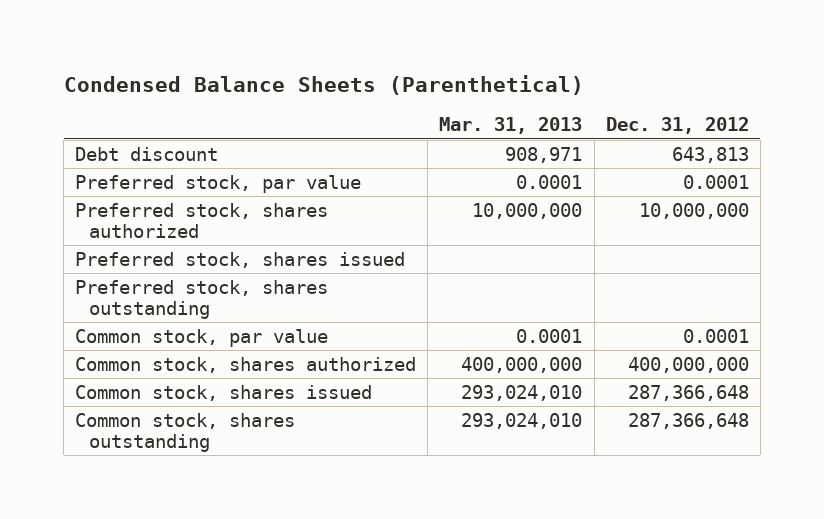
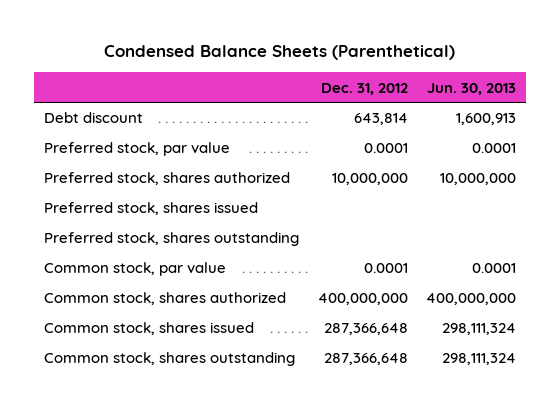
[439,117,583,135] Mar. 31, 2013 -> none
none -> [427,82,517,95] Jun. 30, 2013
[671,146,749,163] 643,813 -> [353,113,408,126] 643,814

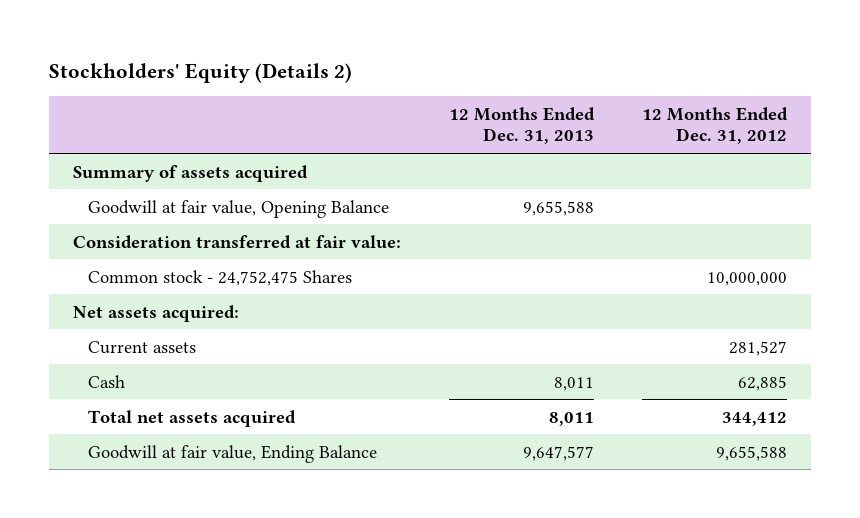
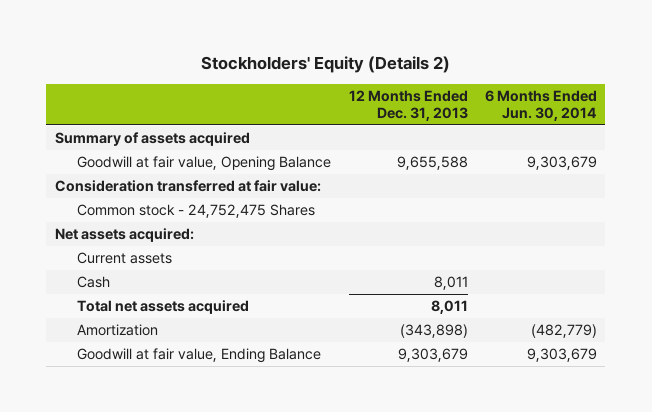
[641,106,788,145] 12 Months Ended Dec. 31, 2012 -> none
none -> [484,89,597,122] 6 Months Ended Jun. 30, 2014
none -> [77,324,159,337] Amortization
[522,445,594,461] 9,647,577 -> [397,348,468,363] 9,303,679

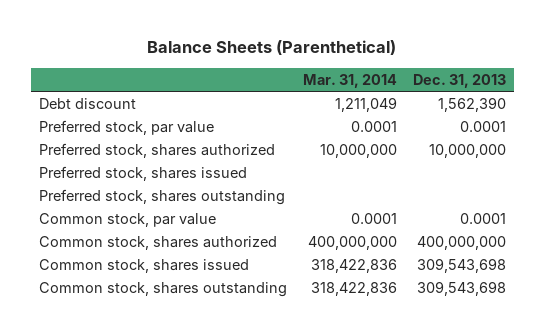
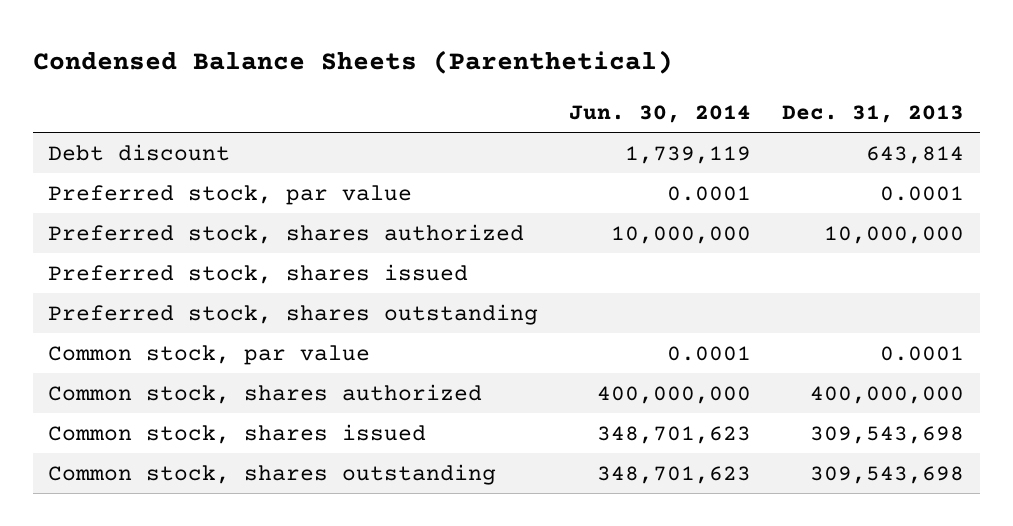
[147,40,397,56] Balance Sheets (Parenthetical) -> [32,49,673,74] Condensed Balance Sheets (Parenthetical)
[302,73,397,88] Mar. 31, 2014 -> none
none -> [569,104,752,123] Jun. 30, 2014
[438,97,507,113] 1,562,390 -> [866,145,965,164] 643,814

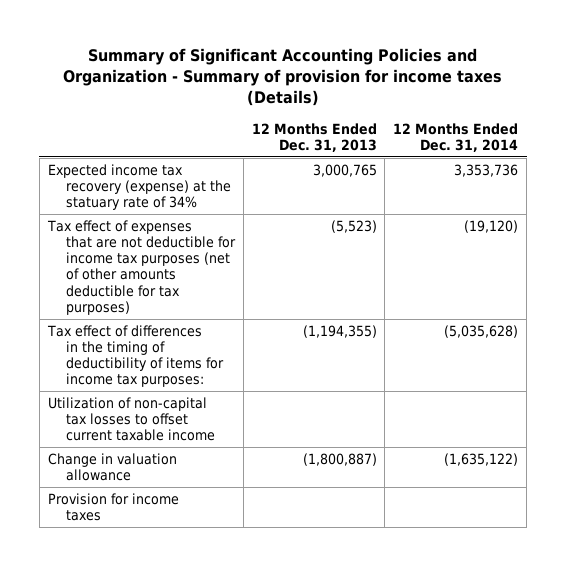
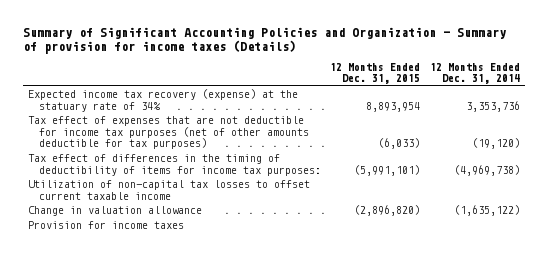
[251,122,377,153] 12 Months Ended Dec. 31, 2013 -> none
none -> [330,62,421,85] 12 Months Ended Dec. 31, 2015
[444,324,519,338] (5,035,628) -> [453,164,520,176] (4,969,738)

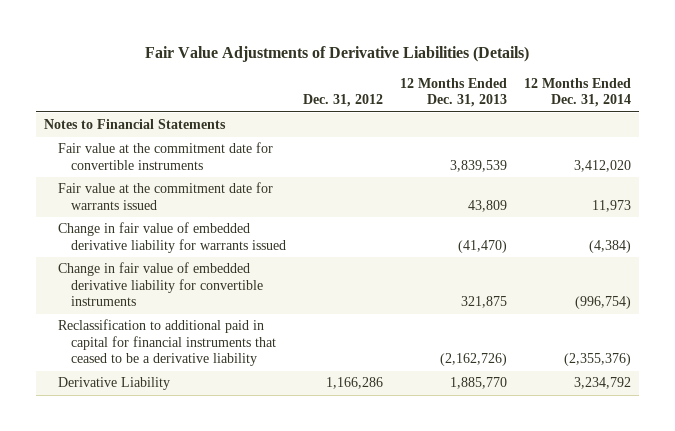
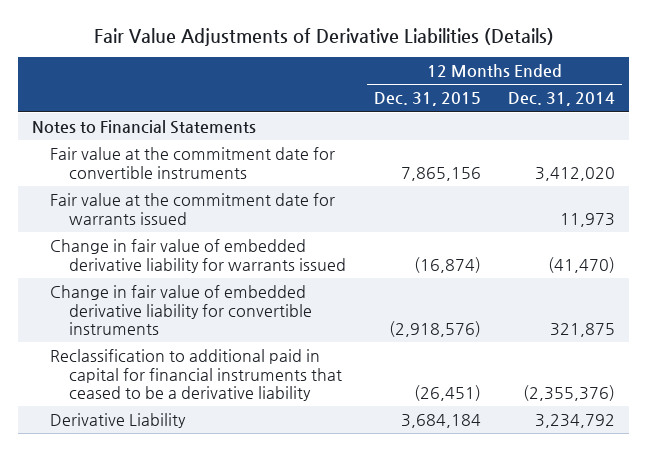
[302,94,383,108] Dec. 31, 2012 -> none
[399,78,507,108] 12 Months Ended Dec. 31, 2013 -> none
none -> [373,92,481,107] Dec. 31, 2015
[588,239,631,253] (4,384) -> [548,256,616,273] (41,470)
[574,296,631,310] (996,754) -> [550,323,616,338] 321,875

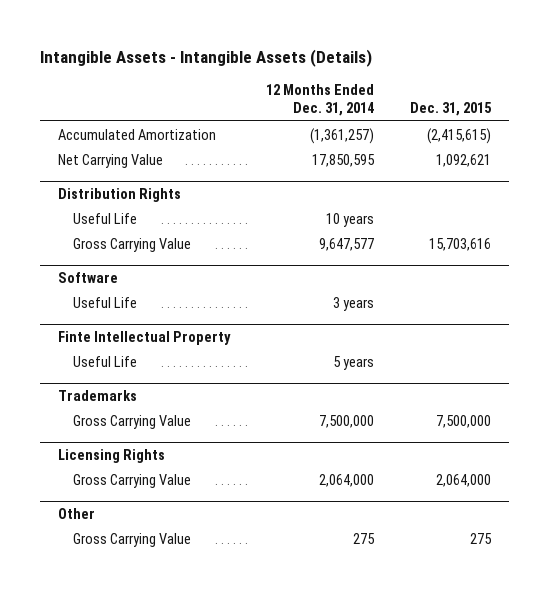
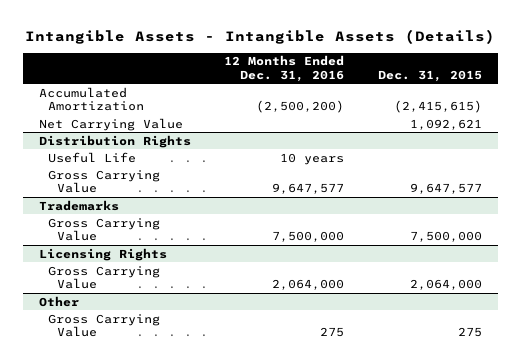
[265,84,374,117] 12 Months Ended Dec. 31, 2014 -> none
none -> [224,55,345,82] 12 Months Ended Dec. 31, 2016
[58,271,119,283] Software -> none
[72,296,137,308] Useful Life -> none
[58,330,232,345] Finte Intellectual Property -> none
[72,355,137,367] Useful Life -> none
[428,237,491,251] 15,703,616 -> [409,183,482,195] 9,647,577

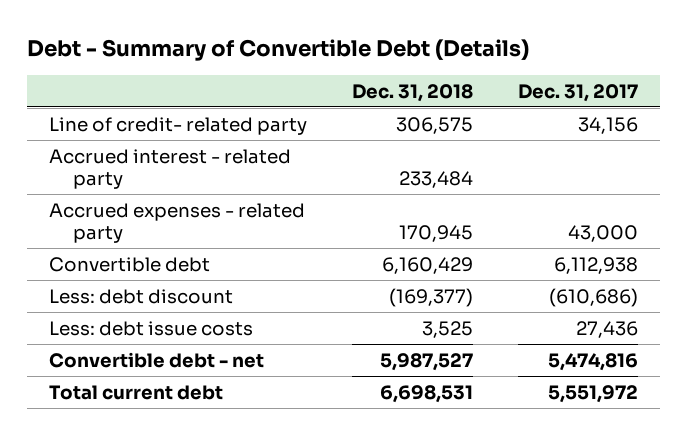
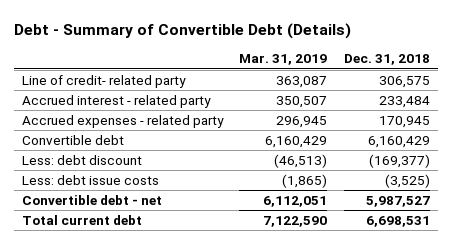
[517,83,638,102] Dec. 31, 2017 -> none
none -> [239,54,328,66] Mar. 31, 2019
[421,320,473,338] 3,525 -> [384,173,430,188] (3,525)

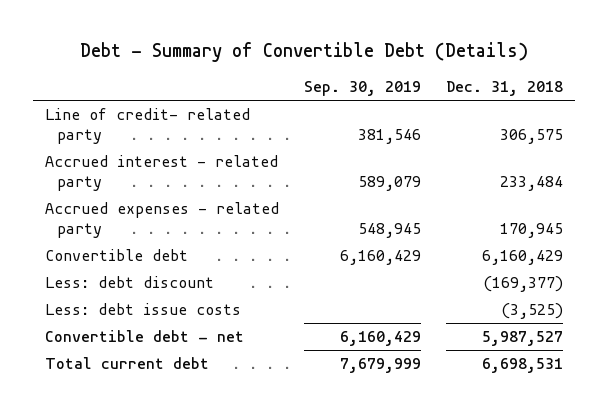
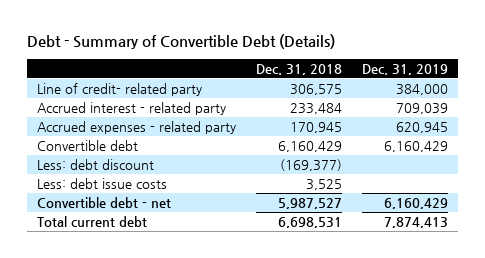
[303,81,421,97] Sep. 30, 2019 -> none
none -> [362,63,449,75] Dec. 31, 2019
[500,303,563,320] (3,525) -> [306,178,343,190] 3,525

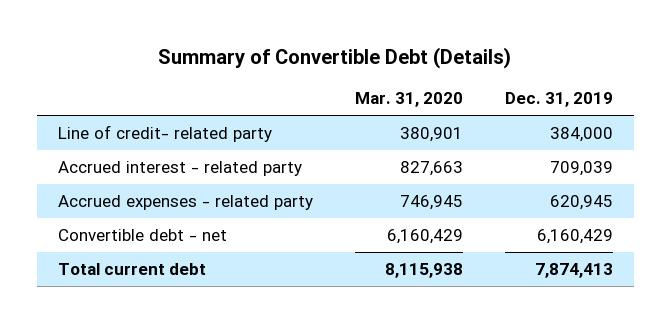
[26,34,335,50] Debt - Summary of Convertible Debt (Details) -> [158,46,512,69] Summary of Convertible Debt (Details)
[256,63,343,75] Dec. 31, 2018 -> none
none -> [354,92,463,108] Mar. 31, 2020
[36,139,138,151] Convertible debt -> none
[36,158,154,170] Less: debt discount -> none
[36,177,167,189] Less: debt issue costs -> none

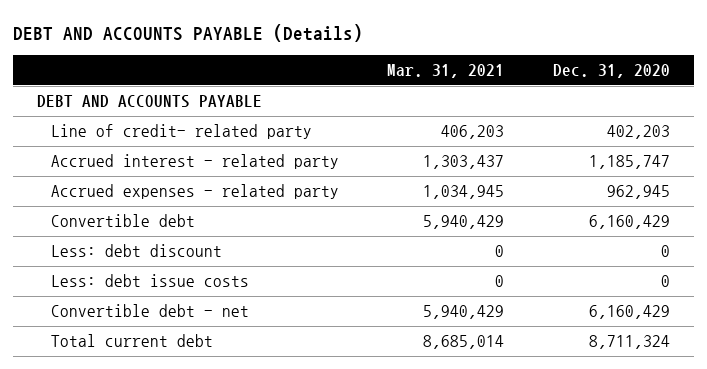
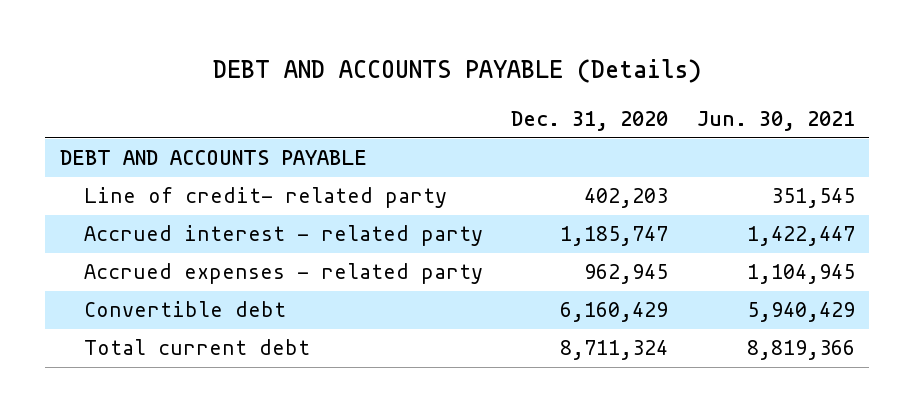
[387,64,505,79] Mar. 31, 2021 -> none
none -> [696,110,855,131] Jun. 30, 2021
[50,244,222,258] Less: debt discount -> none
[50,274,249,288] Less: debt issue costs -> none
[50,304,249,318] Convertible debt - net -> none

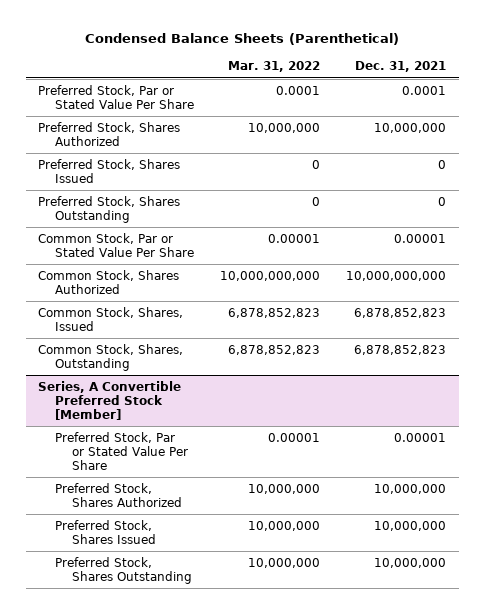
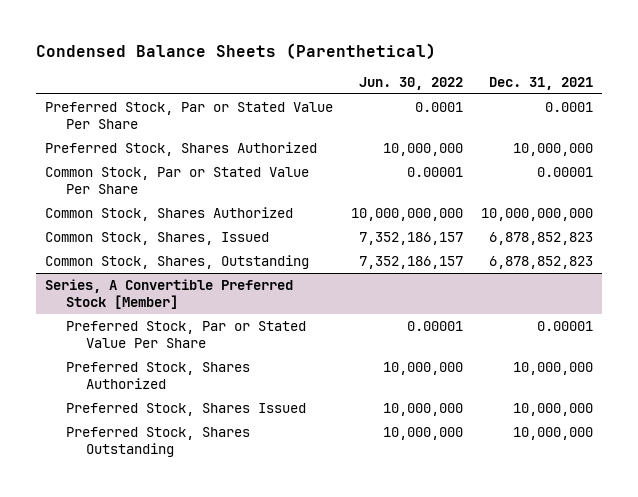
[228,61,321,73] Mar. 31, 2022 -> none
none -> [359,76,464,90] Jun. 30, 2022
[38,158,181,183] Preferred Stock, Shares Issued -> none
[38,195,181,223] Preferred Stock, Shares Outstanding -> none

